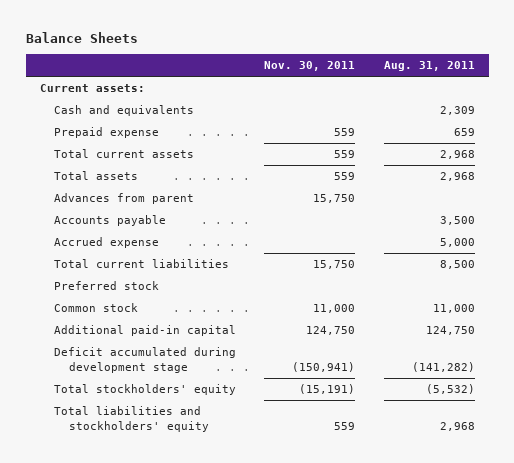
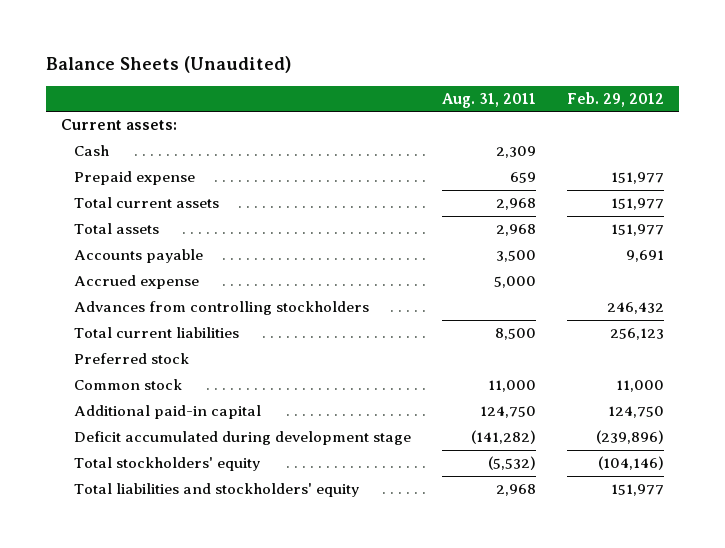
[25,31,138,43] Balance Sheets -> [45,55,291,73] Balance Sheets (Unaudited)
[264,61,356,72] Nov. 30, 2011 -> none
none -> [566,91,664,107] Feb. 29, 2012
[54,105,195,117] Cash and equivalents -> [73,145,109,157] Cash
[54,193,195,205] Advances from parent -> none
none -> [73,301,369,316] Advances from controlling stockholders

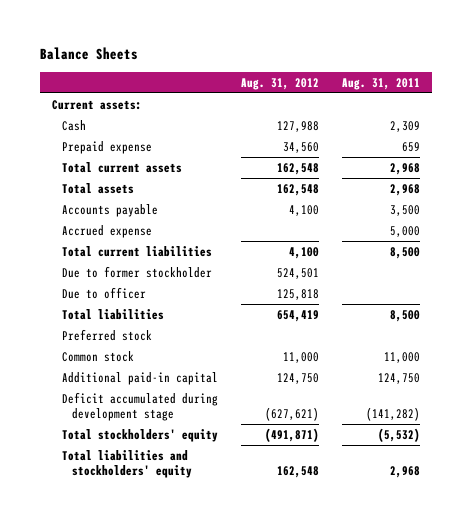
[45,55,291,73] Balance Sheets (Unaudited) -> [40,47,139,61] Balance Sheets
[566,91,664,107] Feb. 29, 2012 -> none
none -> [241,77,320,90] Aug. 31, 2012
[73,301,369,316] Advances from controlling stockholders -> none
none -> [61,265,212,278] Due to former stockholder
none -> [61,286,146,299] Due to officer
none -> [61,308,164,320] Total liabilities

